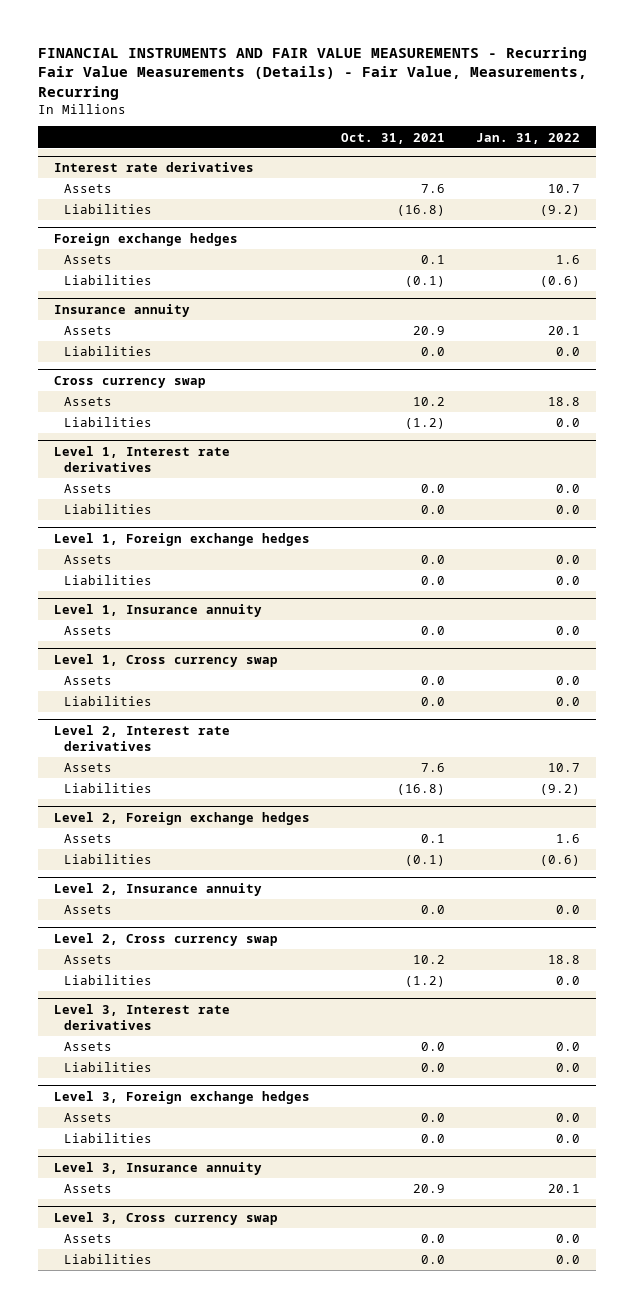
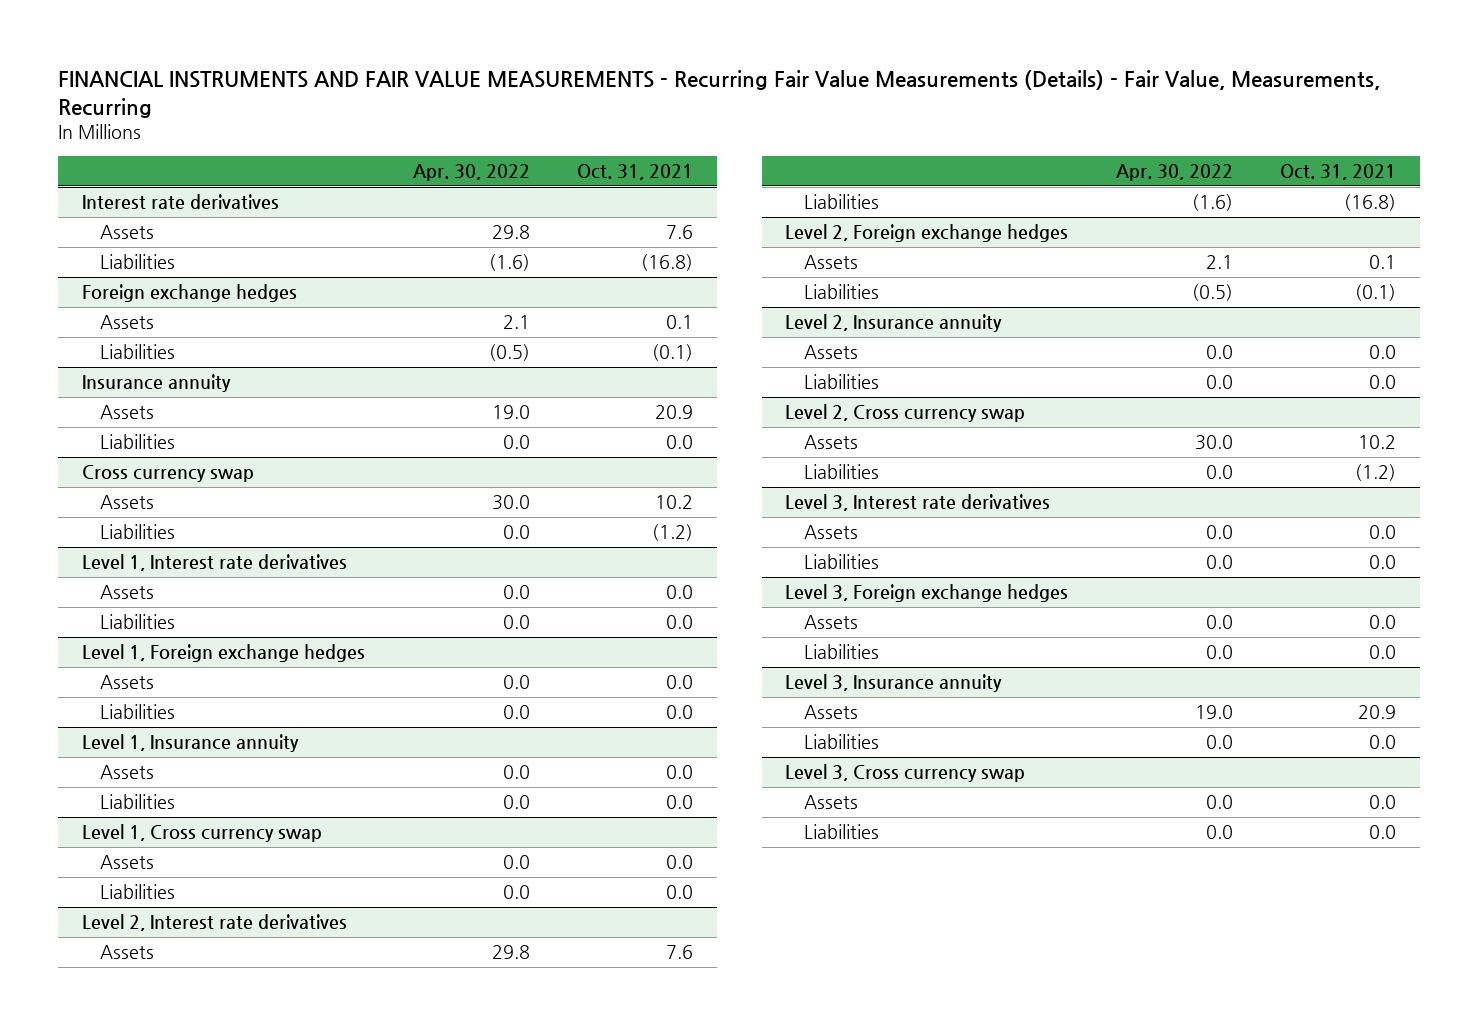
[476,132,581,144] Jan. 31, 2022 -> none
none -> [412,163,530,181] Apr. 30, 2022
none -> [100,794,176,810] Liabilities
none -> [803,374,879,390] Liabilities
none -> [803,734,879,750] Liabilities

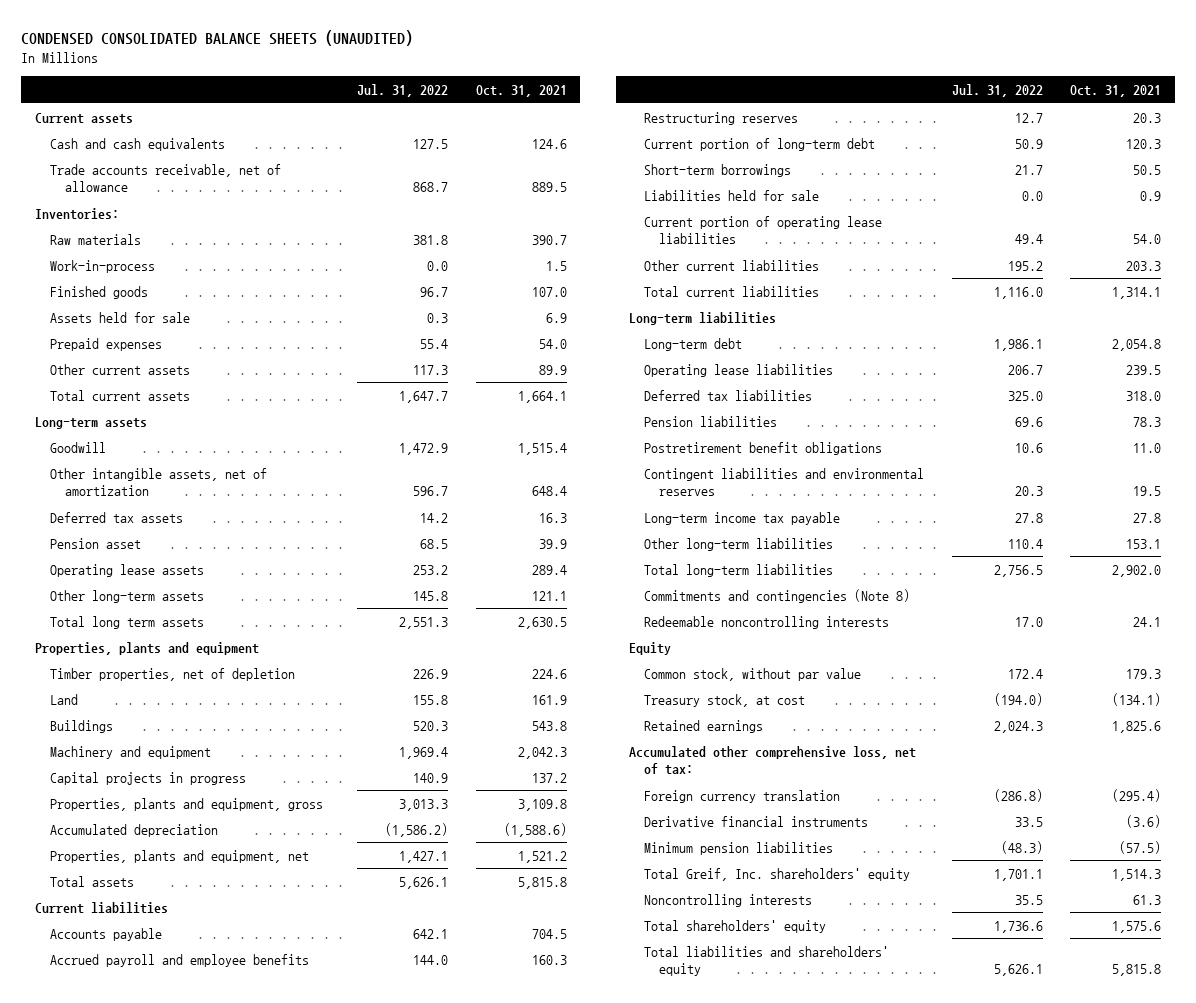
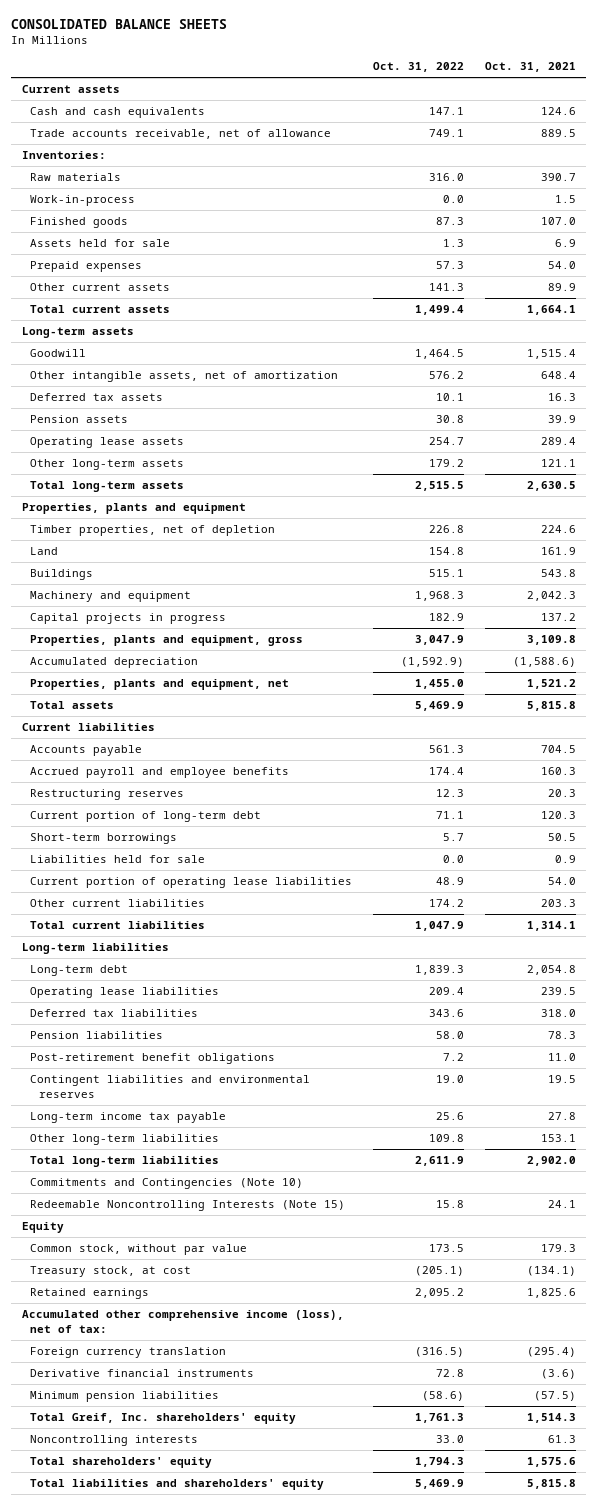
[21,30,414,47] CONDENSED CONSOLIDATED BALANCE SHEETS (UNAUDITED) -> [11,18,228,29] CONSOLIDATED BALANCE SHEETS
[357,83,449,97] Jul. 31, 2022 -> none
none -> [373,62,465,73] Oct. 31, 2022
[49,537,141,549] Pension asset -> [30,415,129,424] Pension assets
[49,615,204,629] Total long term assets -> [30,481,185,493] Total long-term assets
[644,441,883,455] Postretirement benefit obligations -> [30,1053,276,1065] Post-retirement benefit obligations
[644,588,911,603] Commitments and contingencies (Note 8) -> [30,1178,304,1190] Commitments and Contingencies (Note 10)
[644,615,890,629] Redeemable noncontrolling interests -> [30,1200,346,1212] Redeemable Noncontrolling Interests (Note 15)
[629,745,917,776] Accumulated other comprehensive loss, net of tax: -> [21,1310,344,1333] Accumulated other comprehensive income (loss), net of tax:

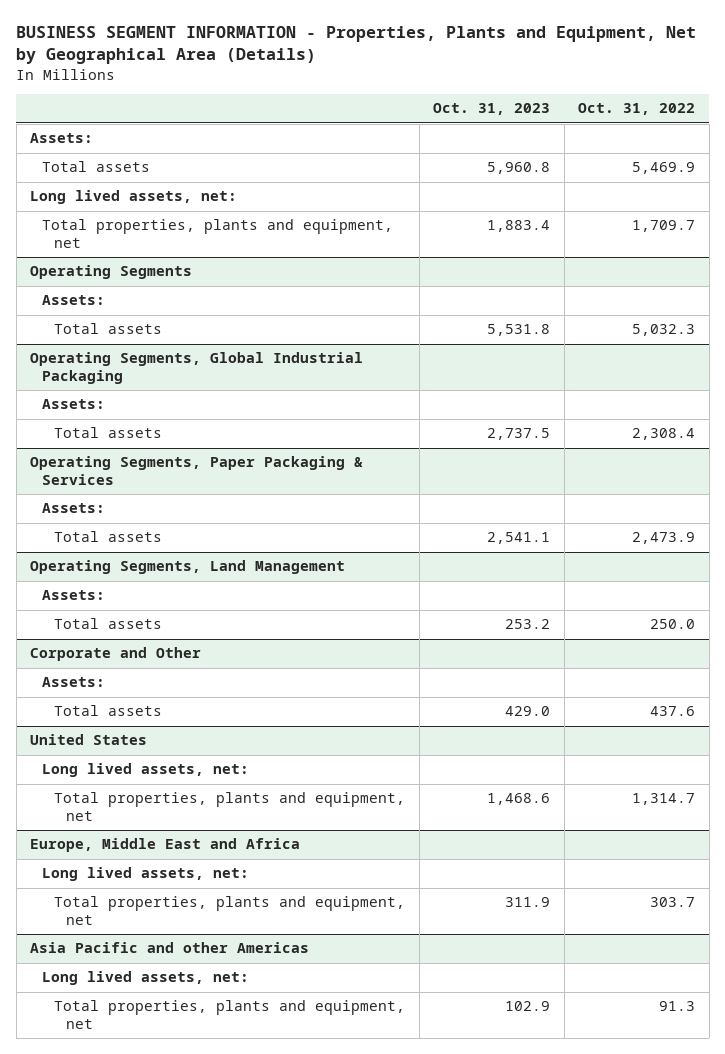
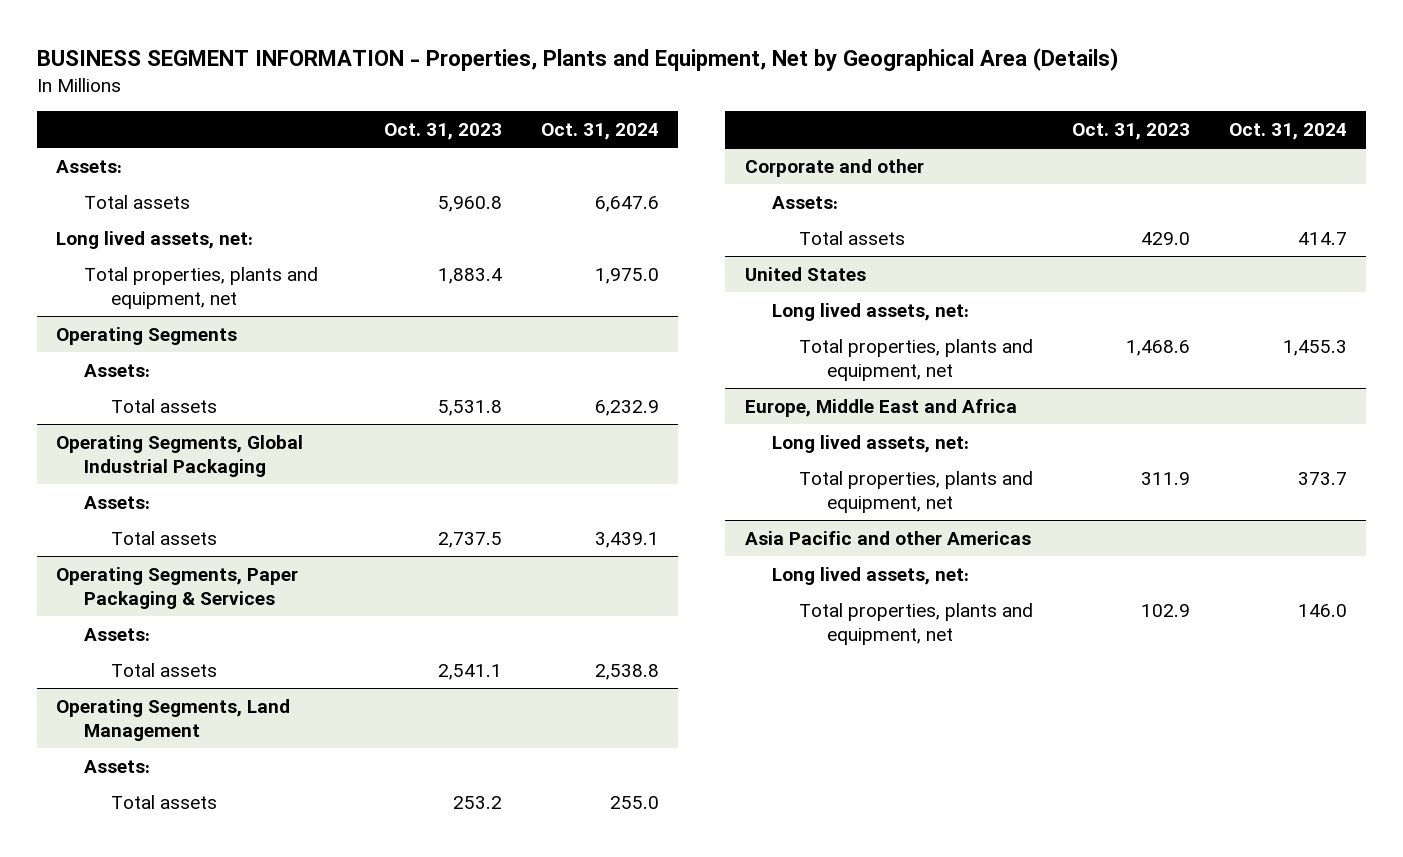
[578,103,696,116] Oct. 31, 2022 -> none
none -> [540,122,659,140] Oct. 31, 2024
[29,647,201,662] Corporate and Other -> [744,158,924,177] Corporate and other

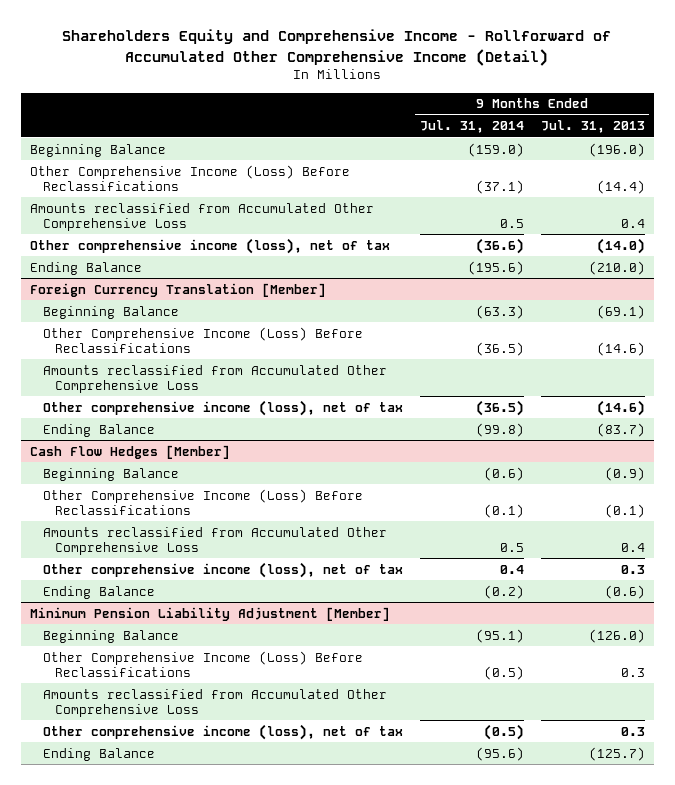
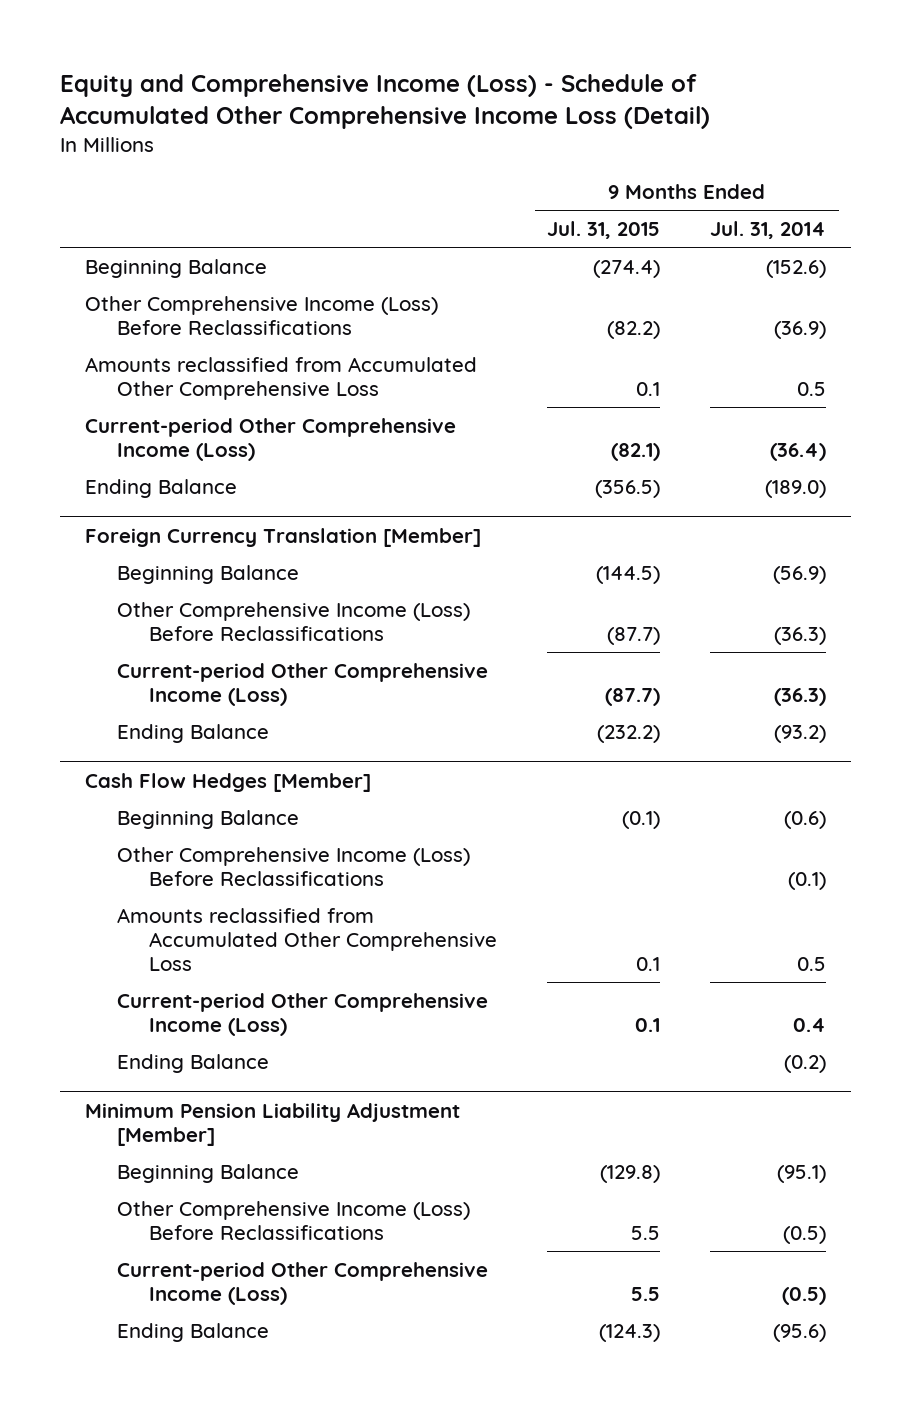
[62,29,612,66] Shareholders Equity and Comprehensive Income - Rollforward of Accumulated Other Comprehensive Income (Detail) -> [60,74,711,130] Equity and Comprehensive Income (Loss) - Schedule of Accumulated Other Comprehensive Income Loss (Detail)
[541,120,646,134] Jul. 31, 2013 -> none
none -> [547,221,661,240] Jul. 31, 2015
[467,142,524,157] (159.0) -> [766,259,827,278] (152.6)
[475,179,524,194] (37.1) -> [774,320,827,339] (36.9)
[29,237,390,254] Other comprehensive income (loss), net of tax -> [85,417,457,461] Current-period Other Comprehensive Income (Loss)
[475,237,524,254] (36.6) -> [770,442,827,461] (36.4)
[467,260,524,275] (195.6) -> [765,479,827,498] (189.0)
[42,364,387,393] Amounts reclassified from Accumulated Other Comprehensive Loss -> none
[475,304,524,319] (63.3) -> [773,565,827,584] (56.9)
[475,341,524,356] (36.5) -> [774,626,827,645] (36.3)
[42,399,403,416] Other comprehensive income (loss), net of tax -> [117,662,489,706] Current-period Other Comprehensive Income (Loss)
[475,399,524,416] (36.5) -> [774,687,827,706] (36.3)
[475,422,524,437] (99.8) -> [774,724,827,743] (93.2)
[42,561,403,578] Other comprehensive income (loss), net of tax -> [117,992,489,1036] Current-period Other Comprehensive Income (Loss)
[42,688,387,717] Amounts reclassified from Accumulated Other Comprehensive Loss -> none
[42,723,403,740] Other comprehensive income (loss), net of tax -> [117,1261,489,1305] Current-period Other Comprehensive Income (Loss)

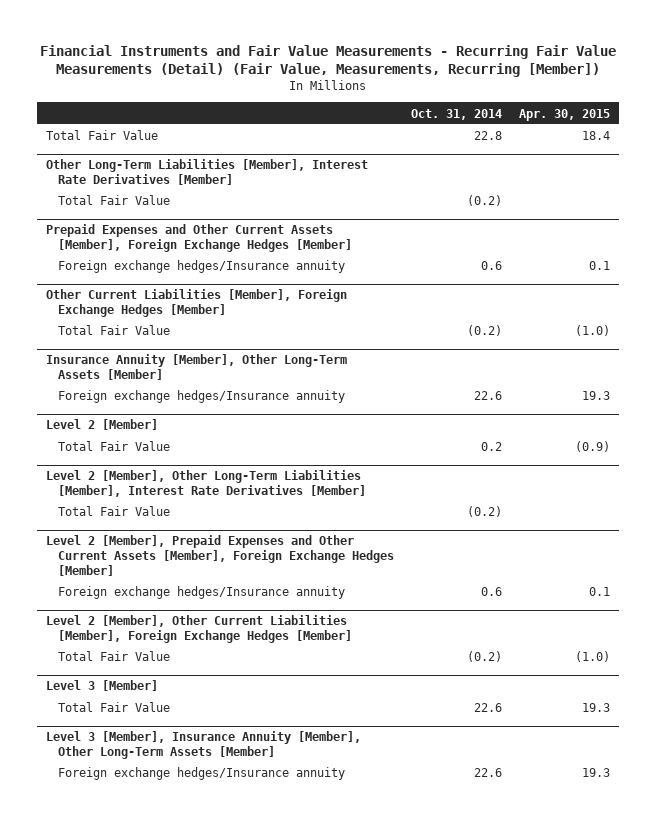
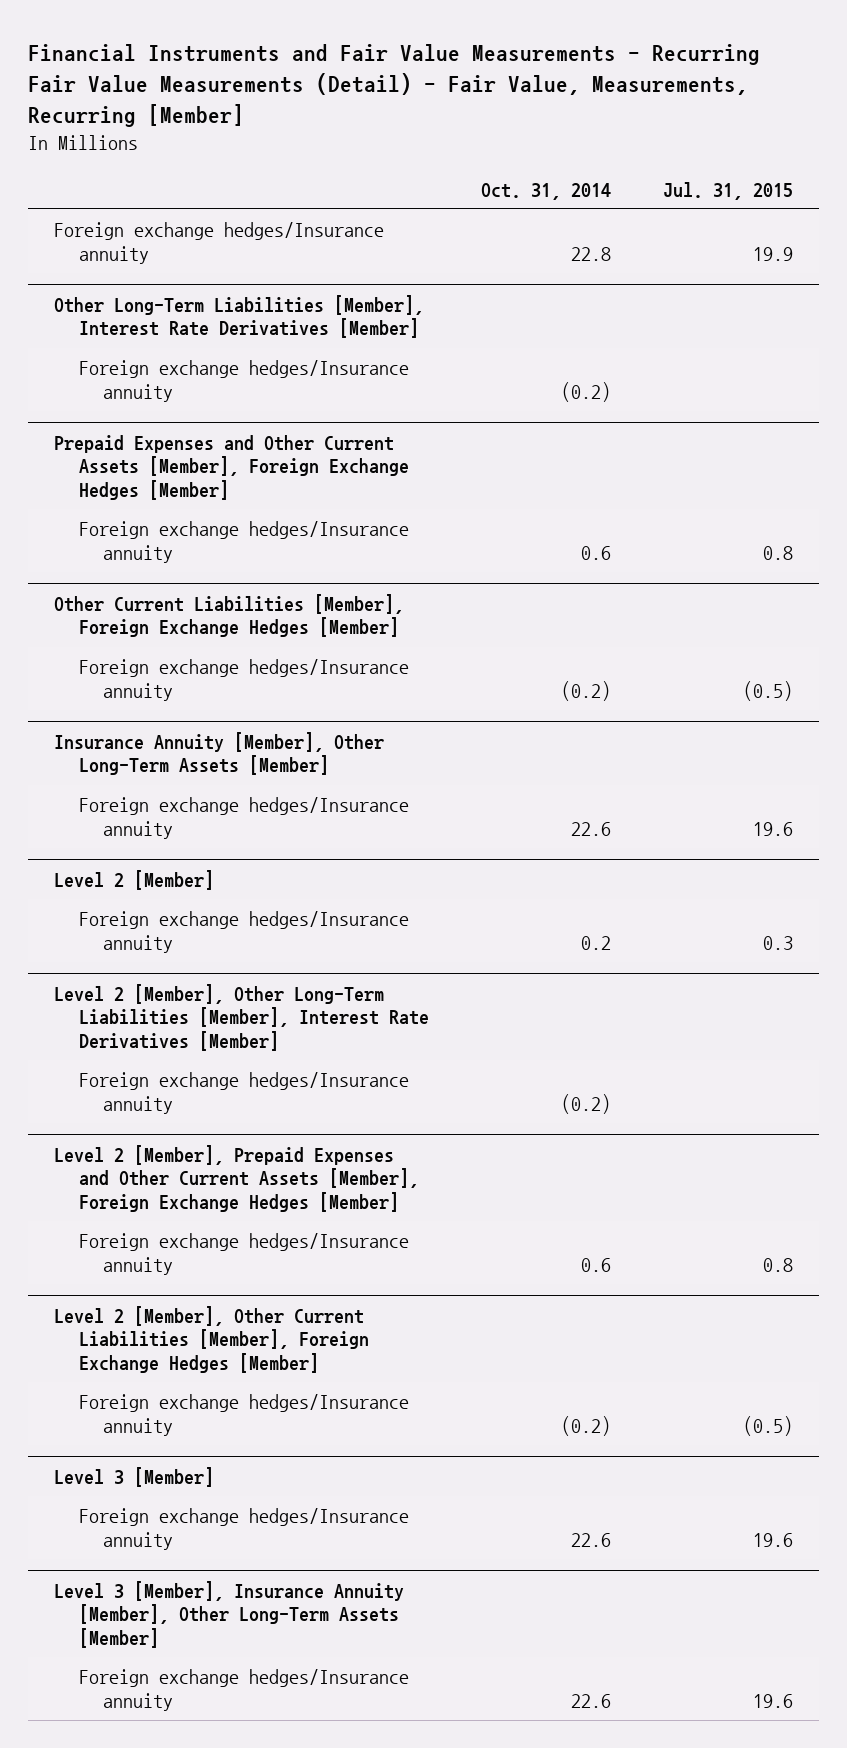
[39,44,616,78] Financial Instruments and Fair Value Measurements - Recurring Fair Value Measurements (Detail) (Fair Value, Measurements, Recurring [Member]) -> [28,43,761,128] Financial Instruments and Fair Value Measurements - Recurring Fair Value Measurements (Detail) - Fair Value, Measurements, Recurring [Member]
[519,108,611,121] Apr. 30, 2015 -> none
none -> [662,181,793,200] Jul. 31, 2015
[45,130,158,141] Total Fair Value -> [54,222,385,264] Foreign exchange hedges/Insurance annuity
[57,195,170,206] Total Fair Value -> none
none -> [78,360,409,402] Foreign exchange hedges/Insurance annuity
[57,325,170,336] Total Fair Value -> none
none -> [78,659,409,701] Foreign exchange hedges/Insurance annuity
[57,441,170,452] Total Fair Value -> none
none -> [78,911,409,953] Foreign exchange hedges/Insurance annuity
[57,506,170,517] Total Fair Value -> none
none -> [78,1072,409,1114] Foreign exchange hedges/Insurance annuity
[57,651,170,662] Total Fair Value -> none
none -> [78,1394,409,1436] Foreign exchange hedges/Insurance annuity
[57,702,170,713] Total Fair Value -> [78,1508,409,1550] Foreign exchange hedges/Insurance annuity

